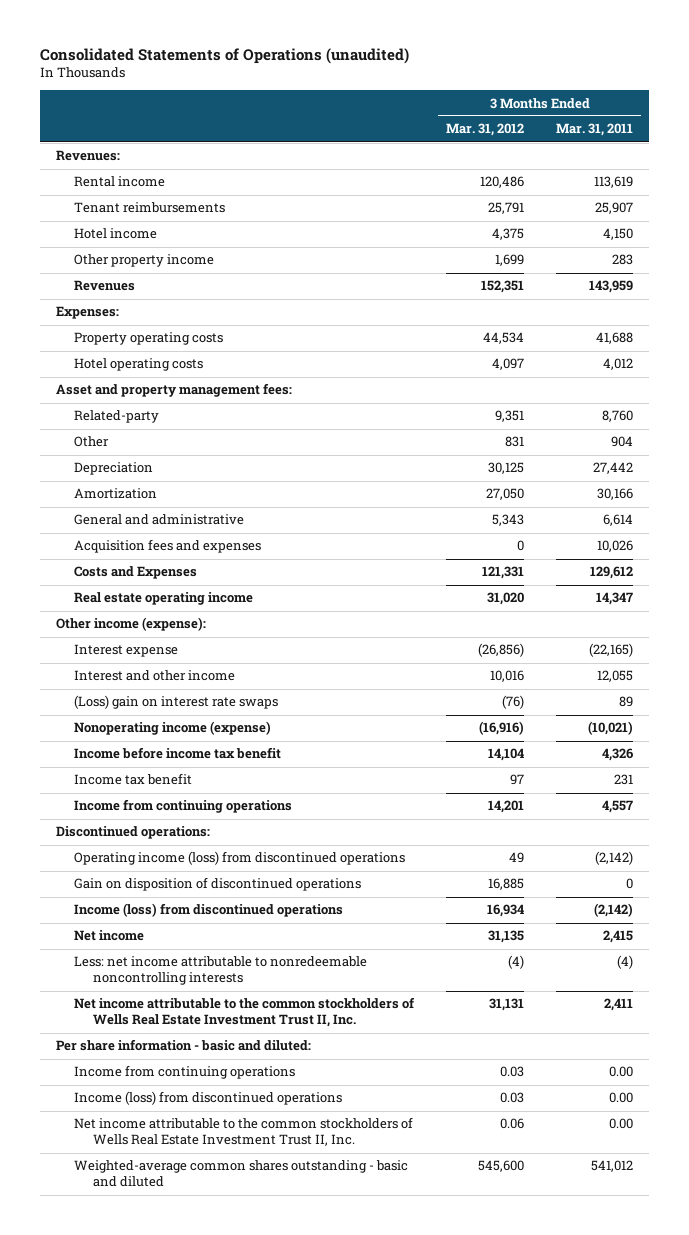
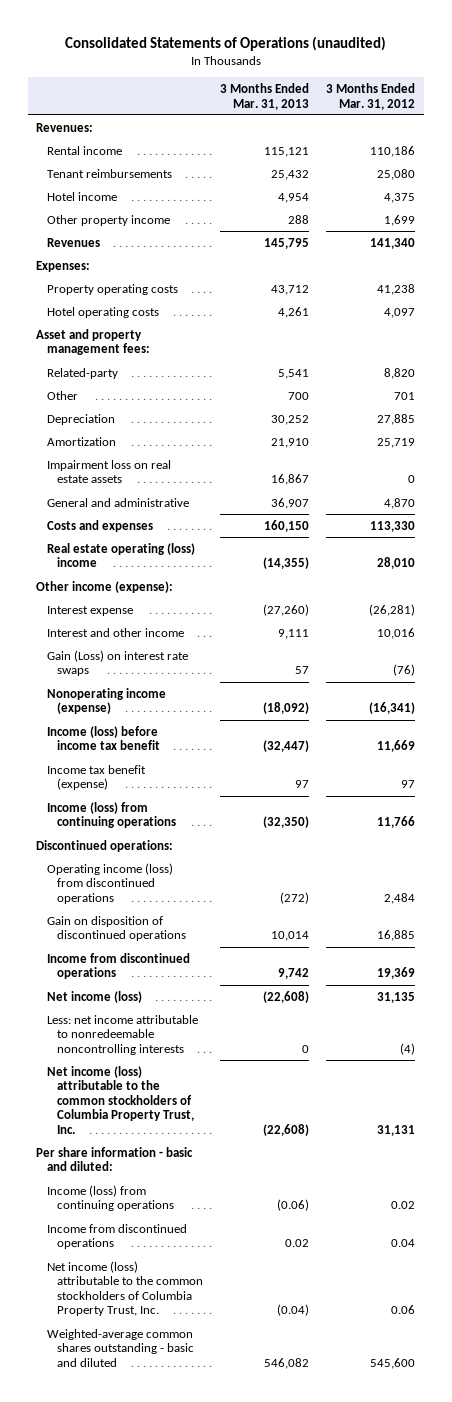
[556,123,634,137] Mar. 31, 2011 -> none
none -> [220,82,310,110] 3 Months Ended Mar. 31, 2013
[480,176,525,189] 120,486 -> [370,145,416,157] 110,186
[488,202,525,215] 25,791 -> [377,168,416,180] 25,080
[481,280,525,294] 152,351 -> [370,237,416,249] 141,340
[483,332,525,345] 44,534 -> [377,283,416,295] 41,238
[74,539,262,554] Acquisition fees and expenses -> none
[495,410,525,423] 9,351 -> [384,367,416,379] 8,820
[505,436,525,448] 831 -> [394,391,416,400] 701
[488,462,525,475] 30,125 -> [377,413,416,425] 27,885
[486,488,525,501] 27,050 -> [377,437,416,448] 25,719
none -> [46,459,171,484] Impairment loss on real estate assets
[492,514,525,527] 5,343 -> [384,497,416,509] 4,870
[74,566,198,580] Costs and Expenses -> [46,519,153,532] Costs and expenses
[482,566,525,580] 121,331 -> [370,520,416,532] 113,330
[74,592,254,606] Real estate operating income -> [46,542,195,568] Real estate operating (loss) income
[487,592,525,606] 31,020 -> [377,557,416,570] 28,010
[478,643,525,658] (26,856) -> [369,603,416,616] (26,281)
[74,695,279,710] (Loss) gain on interest rate swaps -> [46,649,188,677] Gain (Loss) on interest rate swaps
[479,721,525,736] (16,916) -> [369,702,416,715] (16,341)
[74,747,282,760] Income before income tax benefit -> [46,725,161,751] Income (loss) before income tax benefit
[488,748,525,762] 14,104 -> [377,740,416,753] 11,669
[74,773,193,786] Income tax benefit -> [46,764,146,791] Income tax benefit (expense)
[74,799,293,814] Income from continuing operations -> [46,801,177,829] Income (loss) from continuing operations
[488,800,525,814] 14,201 -> [377,816,416,829] 11,766
[509,852,525,864] 49 -> [384,892,416,904] 2,484
[74,903,344,918] Income (loss) from discontinued operations -> [46,952,190,980] Income from discontinued operations
[487,904,525,918] 16,934 -> [377,967,416,980] 19,369
[74,930,145,942] Net income -> [46,990,142,1003] Net income (loss)
[74,997,416,1028] Net income attributable to the common stockholders of Wells Real Estate Investment Trust II, Inc. -> [46,1065,195,1134] Net income (loss) attributable to the common stockholders of Columbia Property Trust, Inc.
[74,1065,296,1080] Income from continuing operations -> [46,1184,175,1212] Income (loss) from continuing operations
[500,1066,525,1078] 0.03 -> [391,1201,416,1210] 0.02
[74,1091,343,1106] Income (loss) from discontinued operations -> [46,1223,187,1250] Income from discontinued operations
[500,1092,525,1104] 0.03 -> [391,1239,416,1248] 0.04
[74,1117,414,1147] Net income attributable to the common stockholders of Wells Real Estate Investment Trust II, Inc. -> [46,1260,204,1317] Net income (loss) attributable to the common stockholders of Columbia Property Trust, Inc.

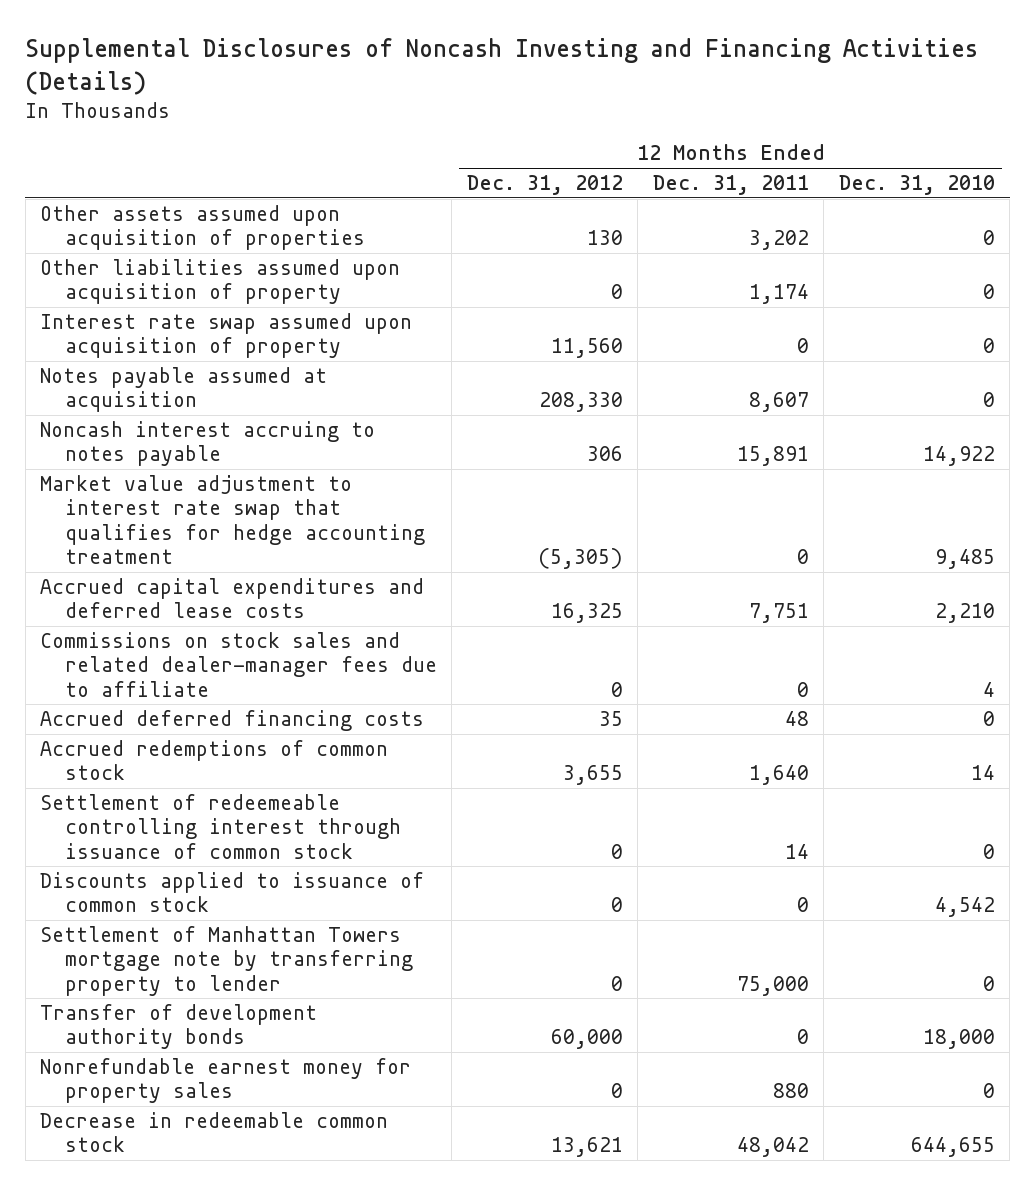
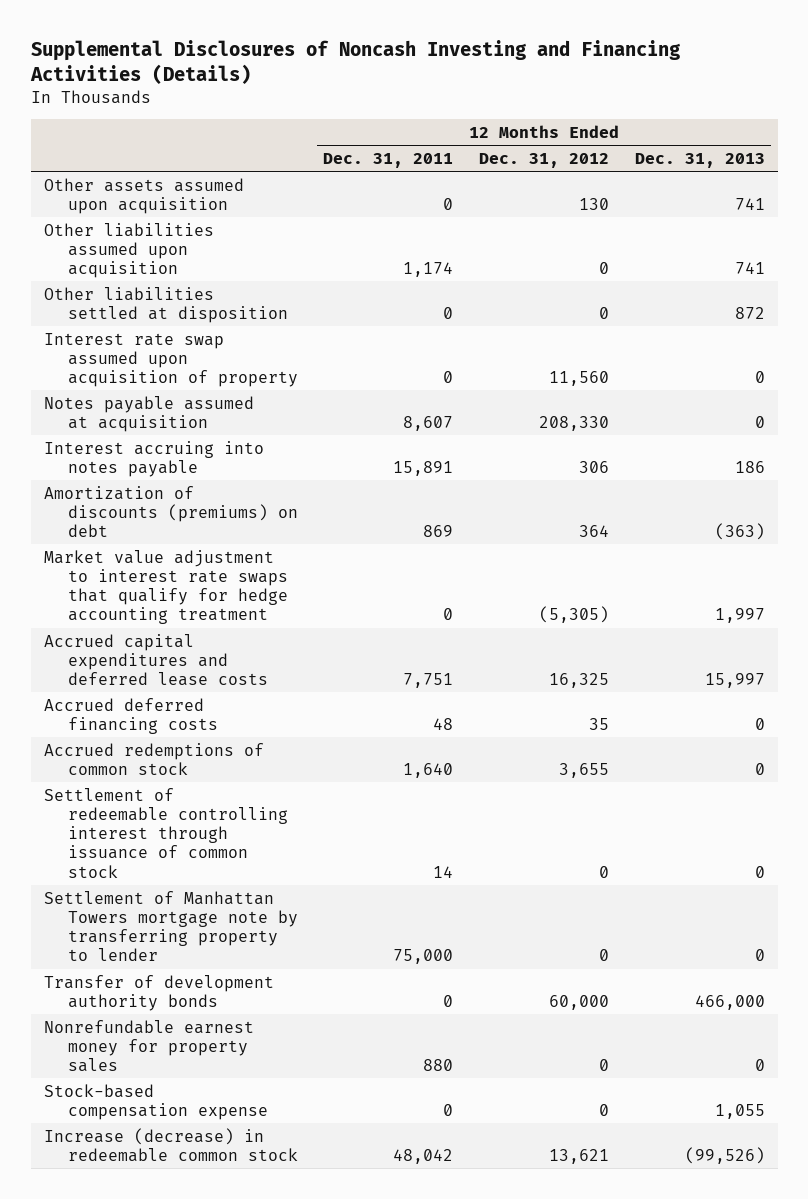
[838,175,995,196] Dec. 31, 2010 -> none
none -> [634,152,765,168] Dec. 31, 2013
[40,204,365,251] Other assets assumed upon acquisition of properties -> [43,177,244,214] Other assets assumed upon acquisition
[748,230,809,251] 3,202 -> [443,197,454,210] 0
[40,258,401,305] Other liabilities assumed upon acquisition of property -> [43,222,214,279] Other liabilities assumed upon acquisition
none -> [43,286,288,323] Other liabilities settled at disposition
[40,420,376,467] Noncash interest accruing to notes payable -> [43,440,264,477] Interest accruing into notes payable
none -> [43,485,298,538] Amortization of discounts (premiums) on debt
[40,474,425,565] Market value adjustment to interest rate swap that qualifies for hedge accounting treatment -> [43,549,288,625] Market value adjustment to interest rate swaps that qualify for hedge accounting treatment
[40,631,437,697] Commissions on stock sales and related dealer-manager fees due to affiliate -> none
[40,871,425,913] Discounts applied to issuance of common stock -> none
[40,793,401,859] Settlement of redeemeable controlling interest through issuance of common stock -> [43,787,288,878] Settlement of redeemable controlling interest through issuance of common stock
none -> [43,1083,268,1120] Stock-based compensation expense
[40,1111,389,1153] Decrease in redeemable common stock -> [43,1127,298,1162] Increase (decrease) in redeemable common stock

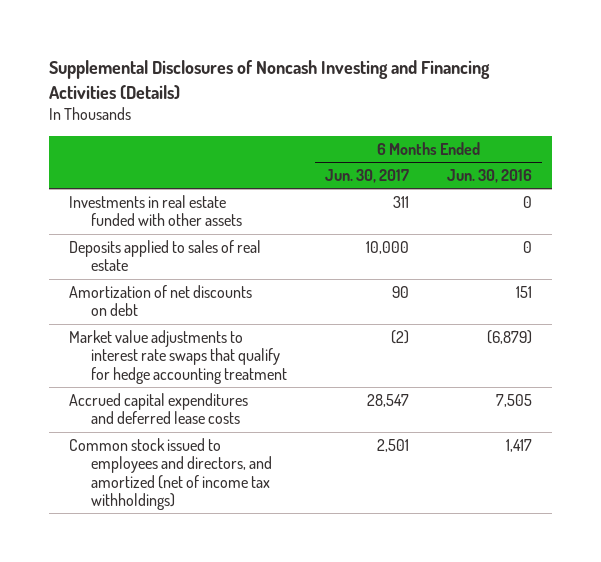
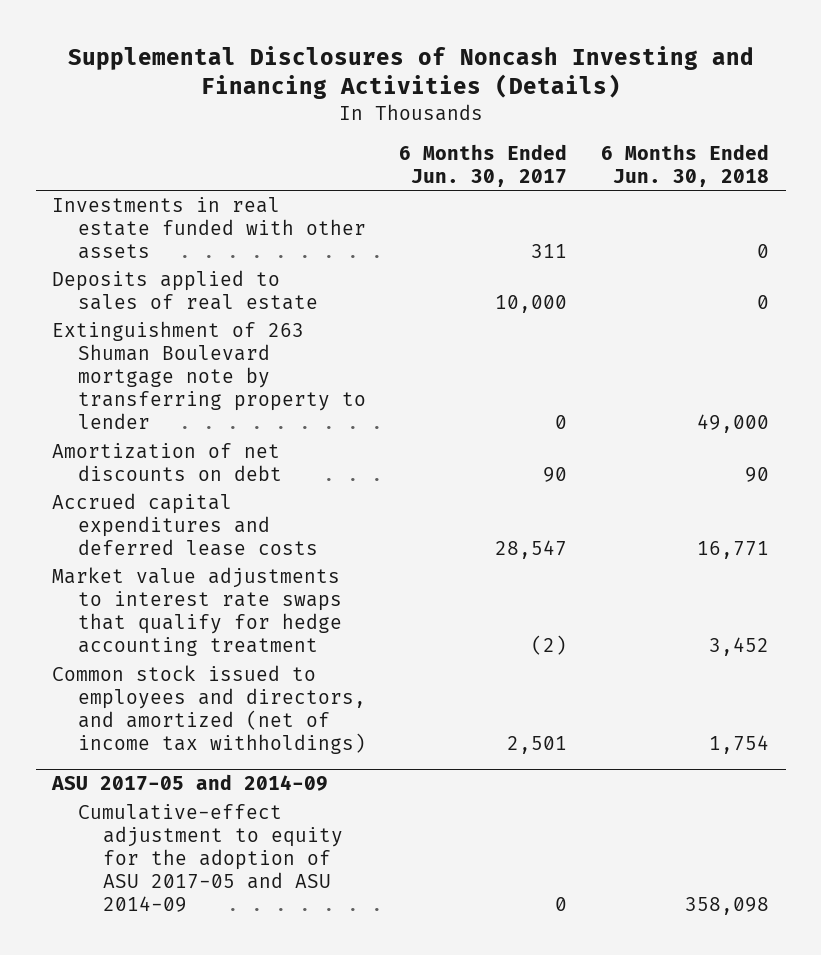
[447,169,533,184] Jun. 30, 2016 -> none
none -> [600,143,769,187] 6 Months Ended Jun. 30, 2018
none -> [52,320,366,430] Extinguishment of 263 Shuman Boulevard mortgage note by transferring property to lender
[68,329,287,384] Market value adjustments to interest rate swaps that qualify for hedge accounting treatment -> [52,566,342,657] Market value adjustments to interest rate swaps that qualify for hedge accounting treatment
none -> [51,774,329,792] ASU 2017-05 and 2014-09
none -> [77,803,344,913] Cumulative-effect adjustment to equity for the adoption of ASU 2017-05 and ASU 2014-09

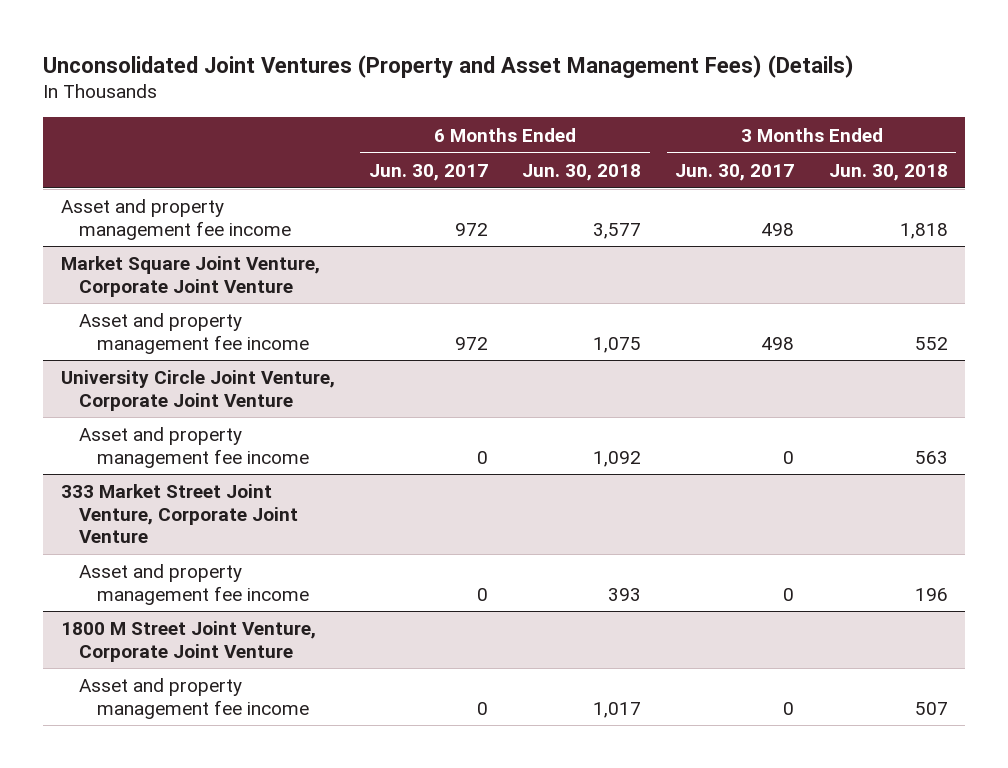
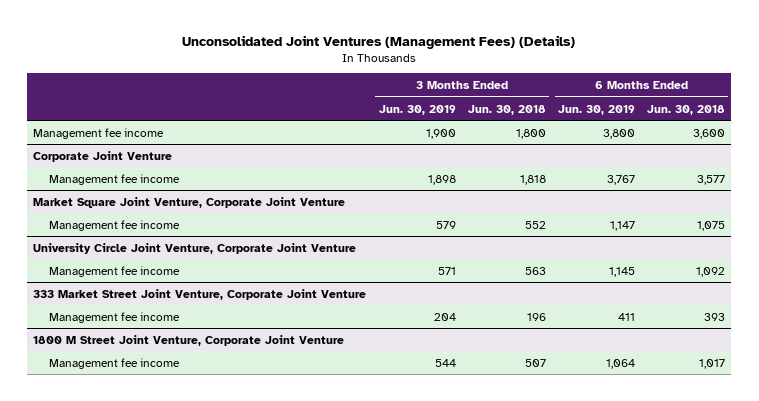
[43,54,855,78] Unconsolidated Joint Ventures (Property and Asset Management Fees) (Details) -> [182,34,576,49] Unconsolidated Joint Ventures (Management Fees) (Details)
[368,163,488,181] Jun. 30, 2017 -> none
[675,163,795,181] Jun. 30, 2017 -> none
none -> [378,104,456,115] Jun. 30, 2019
none -> [558,104,636,115] Jun. 30, 2019
[60,199,291,240] Asset and property management fee income -> [33,127,165,139] Management fee income
[593,222,642,239] 3,577 -> [693,128,726,139] 3,600
[899,222,948,239] 1,818 -> [515,128,546,139] 1,800
none -> [33,150,173,162] Corporate Joint Venture
none -> [49,173,181,185] Management fee income
[78,313,310,354] Asset and property management fee income -> [49,219,181,231] Management fee income
[78,427,310,468] Asset and property management fee income -> [49,265,181,277] Management fee income
[78,564,310,605] Asset and property management fee income -> [49,311,181,323] Management fee income
[78,678,310,719] Asset and property management fee income -> [49,357,181,369] Management fee income

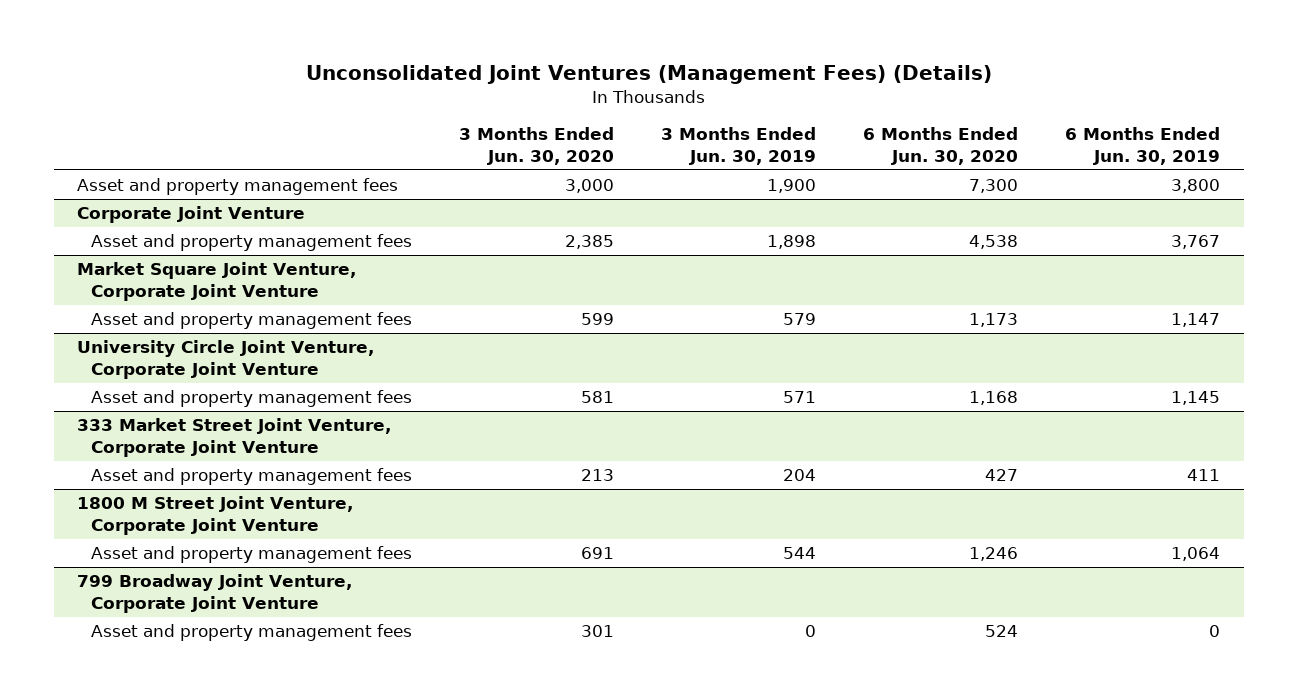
[467,104,546,115] Jun. 30, 2018 -> none
[647,104,726,115] Jun. 30, 2018 -> none
none -> [459,126,615,165] 3 Months Ended Jun. 30, 2020
none -> [863,126,1019,165] 6 Months Ended Jun. 30, 2020
[33,127,165,139] Management fee income -> [77,178,399,196] Asset and property management fees
[49,173,181,185] Management fee income -> [91,234,413,252] Asset and property management fees
[49,219,181,231] Management fee income -> [91,312,413,330] Asset and property management fees
[49,265,181,277] Management fee income -> [91,390,413,408] Asset and property management fees
[49,311,181,323] Management fee income -> [91,468,413,486] Asset and property management fees
[49,357,181,369] Management fee income -> [91,546,413,564] Asset and property management fees
none -> [77,574,353,613] 799 Broadway Joint Venture, Corporate Joint Venture
none -> [91,624,413,642] Asset and property management fees

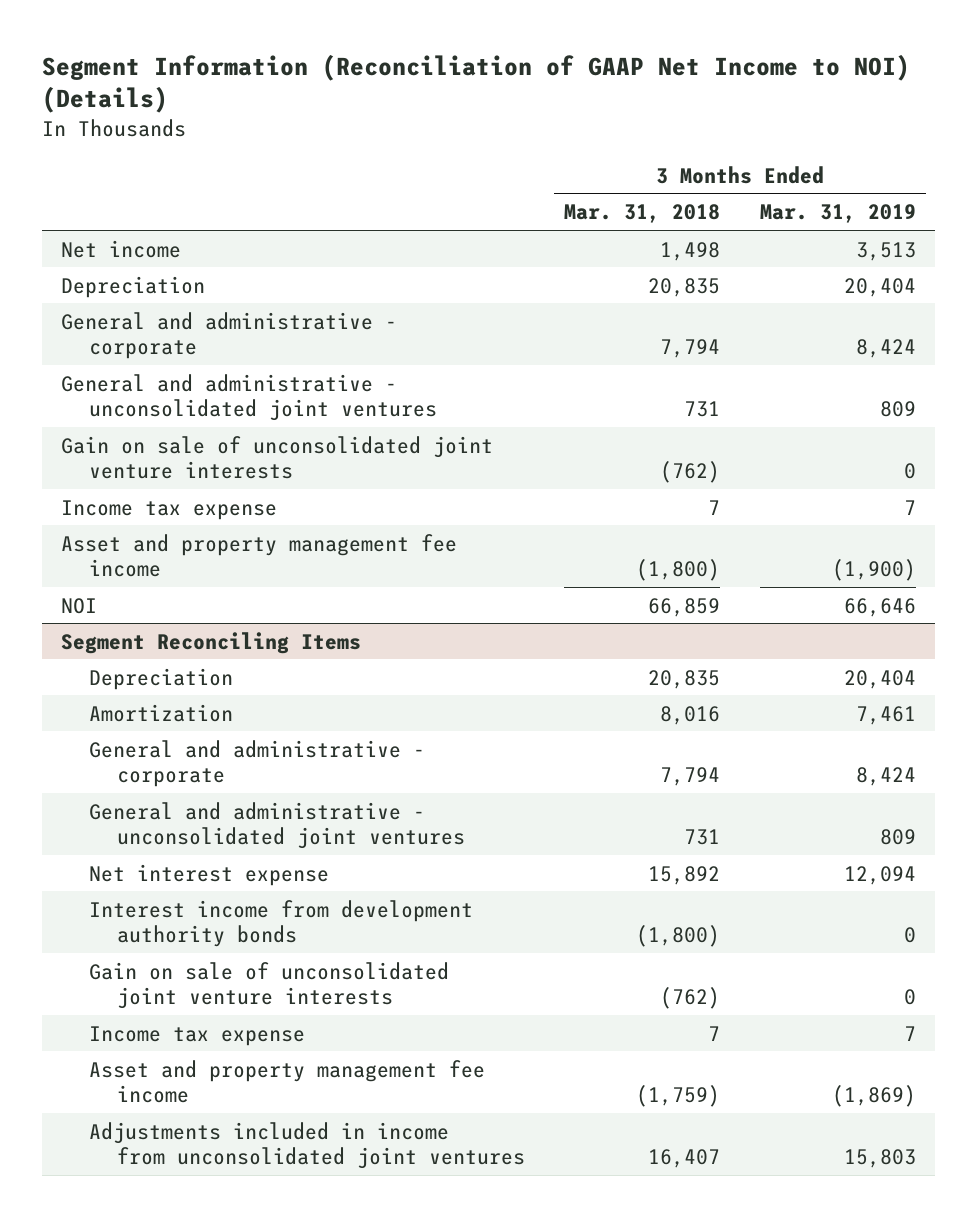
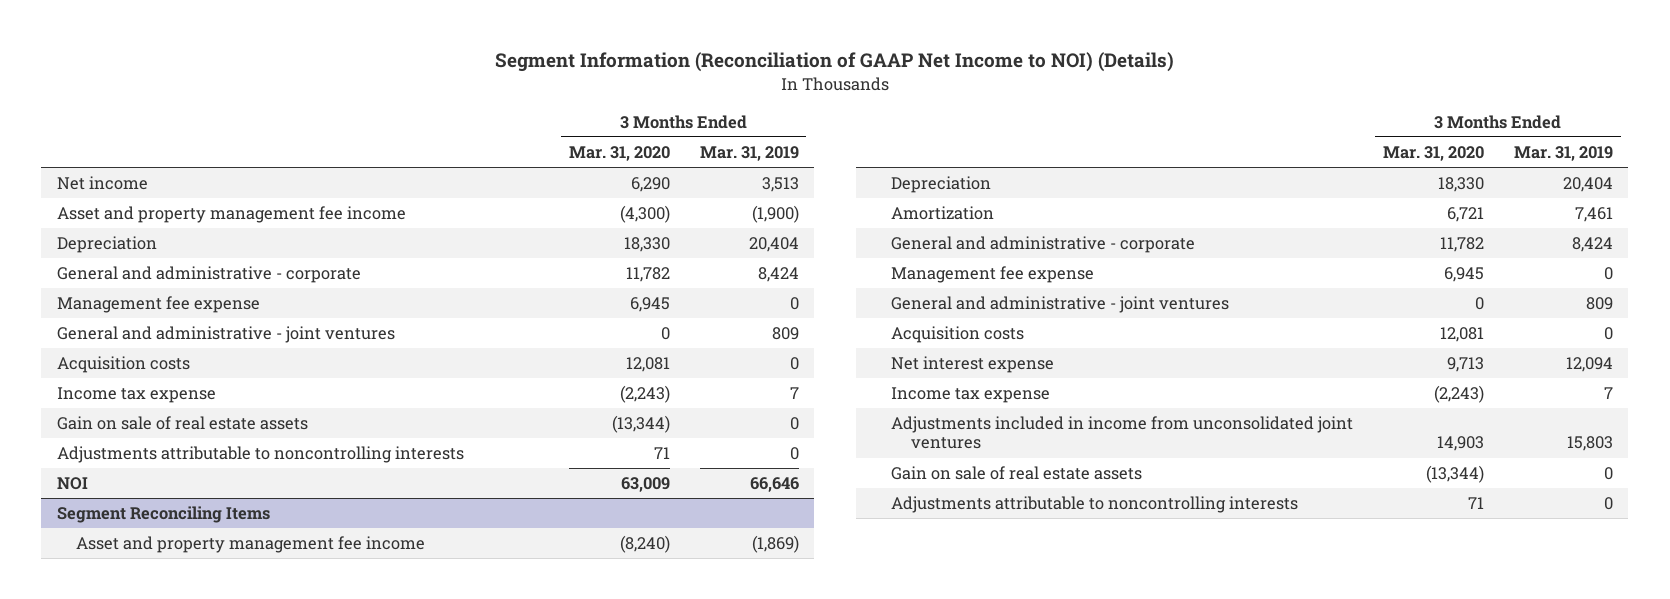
[564,204,721,224] Mar. 31, 2018 -> none
none -> [568,146,670,162] Mar. 31, 2020
[61,533,458,578] Asset and property management fee income -> [56,206,406,224] Asset and property management fee income
[61,435,494,480] Gain on sale of unconsolidated joint venture interests -> none
none -> [56,296,260,314] Management fee expense
[61,373,438,422] General and administrative - unconsolidated joint ventures -> [56,326,395,344] General and administrative - joint ventures
none -> [56,356,190,374] Acquisition costs
none -> [56,416,308,431] Gain on sale of real estate assets
none -> [56,446,464,464] Adjustments attributable to noncontrolling interests
[89,1059,486,1104] Asset and property management fee income -> [76,536,426,554] Asset and property management fee income
none -> [890,266,1094,284] Management fee expense
[89,801,465,850] General and administrative - unconsolidated joint ventures -> [890,296,1229,314] General and administrative - joint ventures
none -> [890,326,1024,344] Acquisition costs
[89,899,474,948] Interest income from development authority bonds -> none
[89,961,450,1010] Gain on sale of unconsolidated joint venture interests -> none
none -> [890,466,1142,481] Gain on sale of real estate assets
none -> [890,496,1298,514] Adjustments attributable to noncontrolling interests

